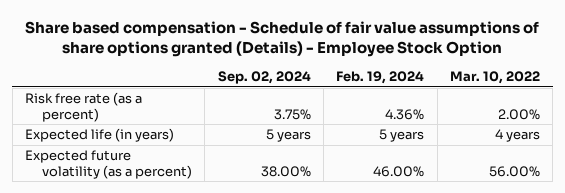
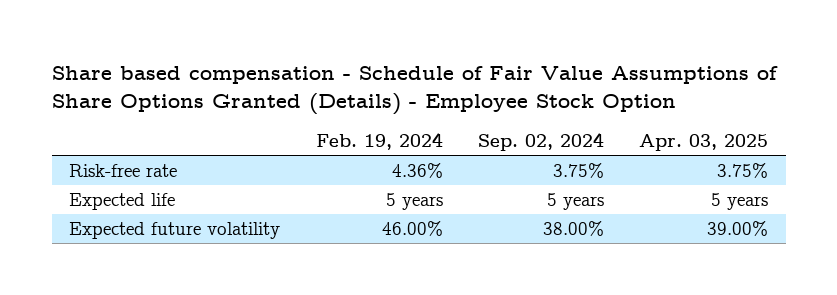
[25,20,540,58] Share based compensation - Schedule of fair value assumptions of share options granted (Details) - Employee Stock Option -> [51,65,778,116] Share based compensation - Schedule of Fair Value Assumptions of Share Options Granted (Details) - Employee Stock Option
[449,71,540,85] Mar. 10, 2022 -> none
none -> [639,134,769,152] Apr. 03, 2025
[25,92,143,122] Risk free rate (as a percent) -> [69,163,178,177] Risk-free rate
[25,128,175,143] Expected life (in years) -> [69,192,176,210] Expected life
[25,150,193,179] Expected future volatility (as a percent) -> [69,221,281,239] Expected future volatility

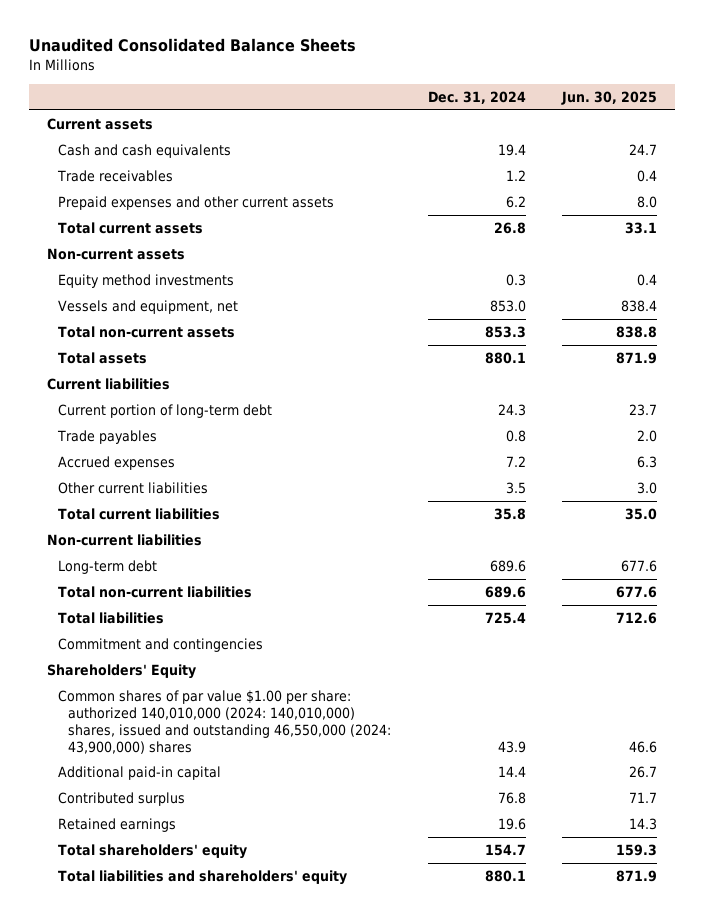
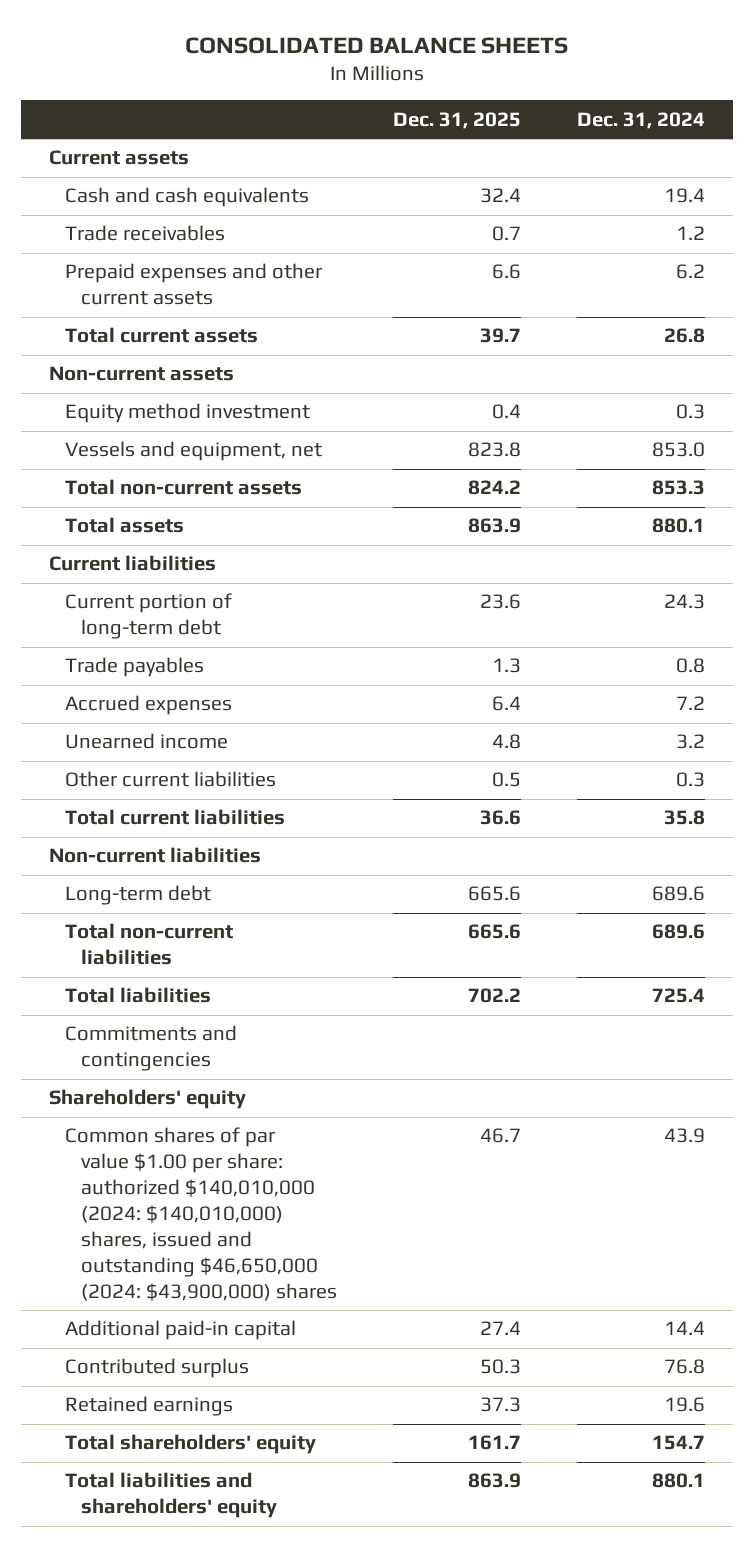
[29,37,357,52] Unaudited Consolidated Balance Sheets -> [185,36,569,54] CONSOLIDATED BALANCE SHEETS
[561,91,658,106] Jun. 30, 2025 -> none
none -> [393,111,522,129] Dec. 31, 2025
[57,274,234,289] Equity method investments -> [65,403,311,424] Equity method investment
none -> [65,733,229,750] Unearned income
[505,482,526,495] 3.5 -> [676,772,706,788] 0.3
[57,638,263,653] Commitment and contingencies -> [65,1025,238,1072] Commitments and contingencies
[47,664,197,680] Shareholders' Equity -> [49,1089,247,1110] Shareholders' equity
[57,690,392,754] Common shares of par value $1.00 per share: authorized 140,010,000 (2024: 140,010,000) shares, issued and outstanding 46,550,000 (2024: 43,900,000) shares -> [65,1127,338,1301] Common shares of par value $1.00 per share: authorized $140,010,000 (2024: $140,010,000) shares, issued and outstanding $46,650,000 (2024: $43,900,000) shares

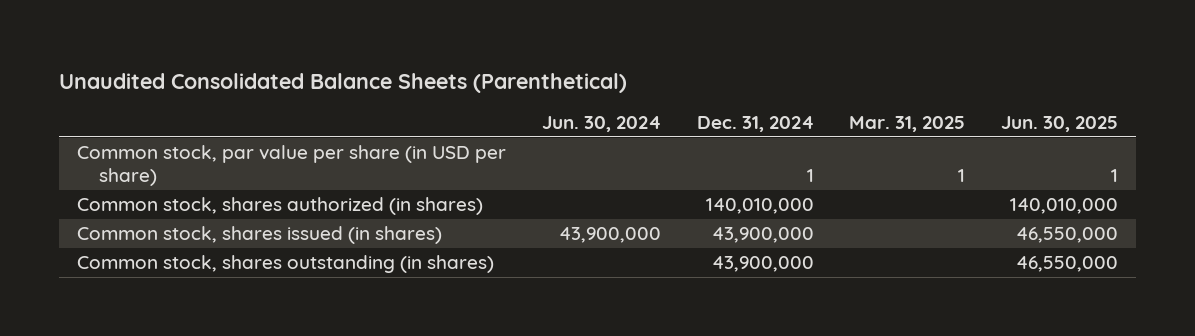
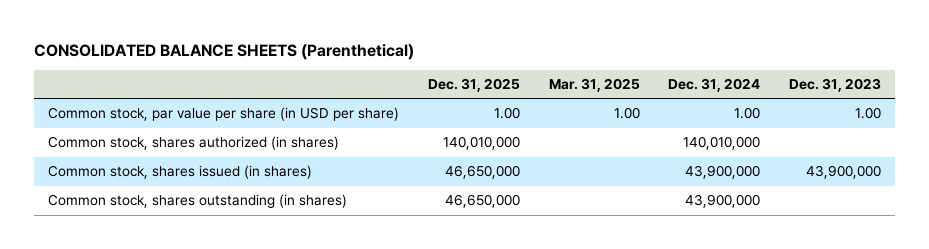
[59,72,628,93] Unaudited Consolidated Balance Sheets (Parenthetical) -> [34,43,415,60] CONSOLIDATED BALANCE SHEETS (Parenthetical)
[541,115,661,132] Jun. 30, 2024 -> none
[1000,115,1118,132] Jun. 30, 2025 -> none
none -> [428,77,521,92] Dec. 31, 2025
none -> [788,77,881,92] Dec. 31, 2023
[806,169,814,183] 1 -> [734,107,761,120] 1.00
[958,169,966,183] 1 -> [613,107,640,120] 1.00

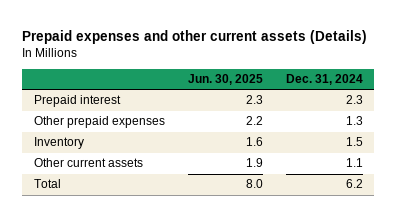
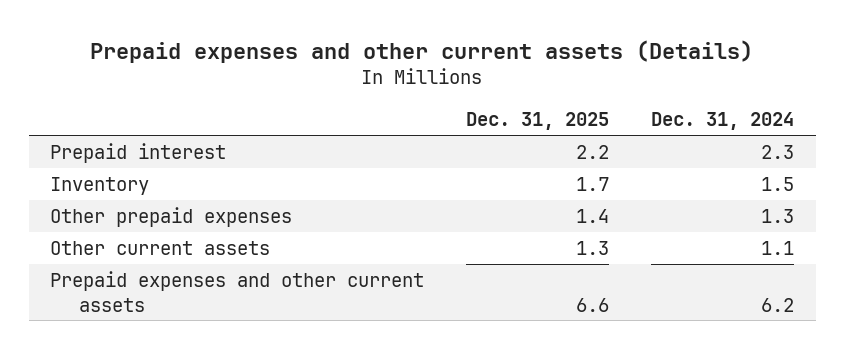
[187,74,263,86] Jun. 30, 2025 -> none
none -> [466,112,610,131] Dec. 31, 2025
[33,116,165,129] Other prepaid expenses -> [50,206,293,227] Other prepaid expenses
[33,179,61,189] Total -> [50,270,425,312] Prepaid expenses and other current assets

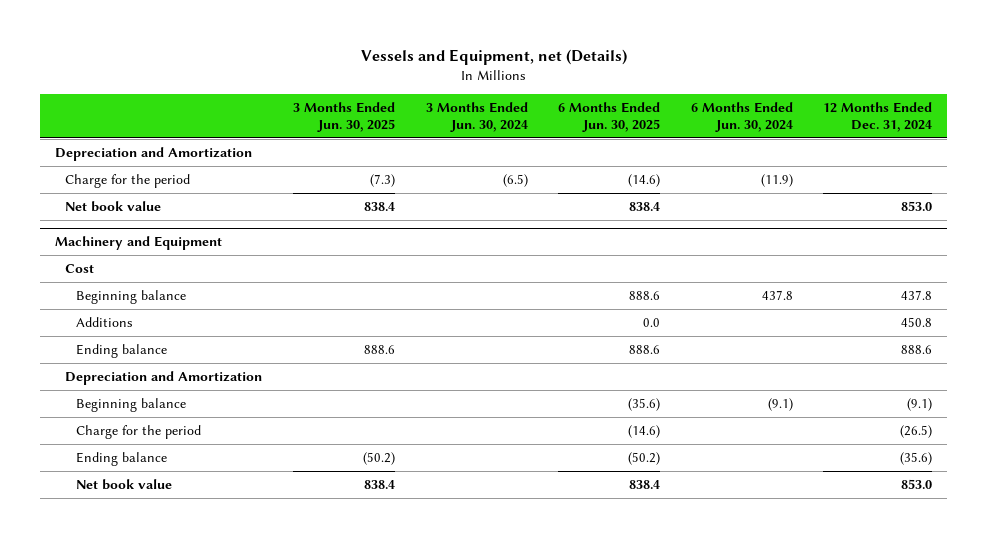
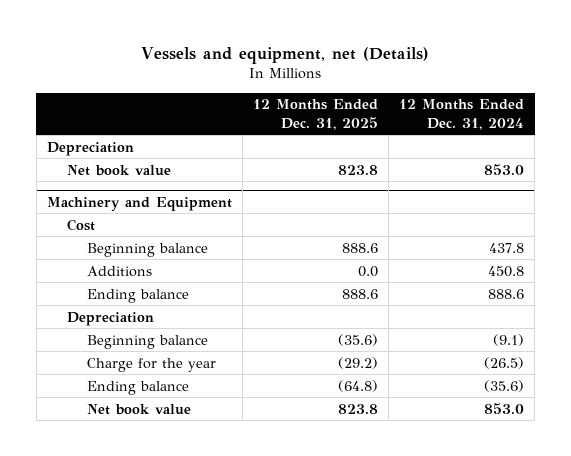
[360,49,627,66] Vessels and Equipment, net (Details) -> [141,46,430,64] Vessels and equipment, net (Details)
[292,102,395,132] 3 Months Ended Jun. 30, 2025 -> none
[425,102,528,132] 3 Months Ended Jun. 30, 2024 -> none
[558,102,661,132] 6 Months Ended Jun. 30, 2025 -> none
[690,102,793,132] 6 Months Ended Jun. 30, 2024 -> none
none -> [252,99,378,130] 12 Months Ended Dec. 31, 2025
[65,173,191,188] Charge for the period -> none
[55,146,253,161] Depreciation and Amortization -> [46,141,134,156] Depreciation
[65,370,263,385] Depreciation and Amortization -> [66,311,154,326] Depreciation
[75,424,201,439] Charge for the period -> [87,357,217,372] Charge for the year

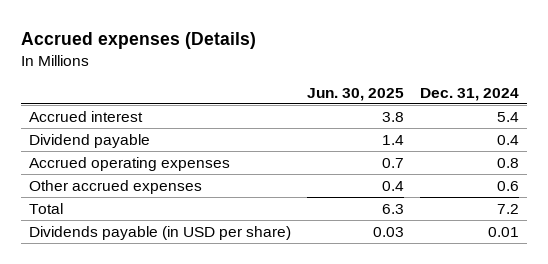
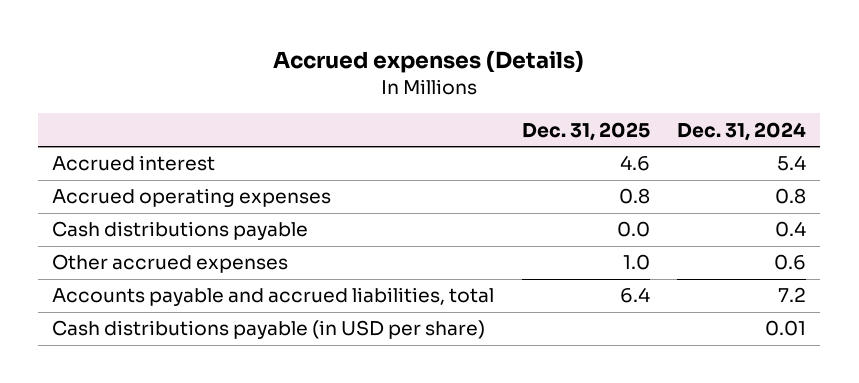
[307,87,405,101] Jun. 30, 2025 -> none
none -> [521,121,650,141] Dec. 31, 2025
[28,133,150,148] Dividend payable -> none
none -> [52,221,309,241] Cash distributions payable
[28,202,63,214] Total -> [52,287,495,307] Accounts payable and accrued liabilities, total
[28,225,291,240] Dividends payable (in USD per share) -> [52,320,486,340] Cash distributions payable (in USD per share)

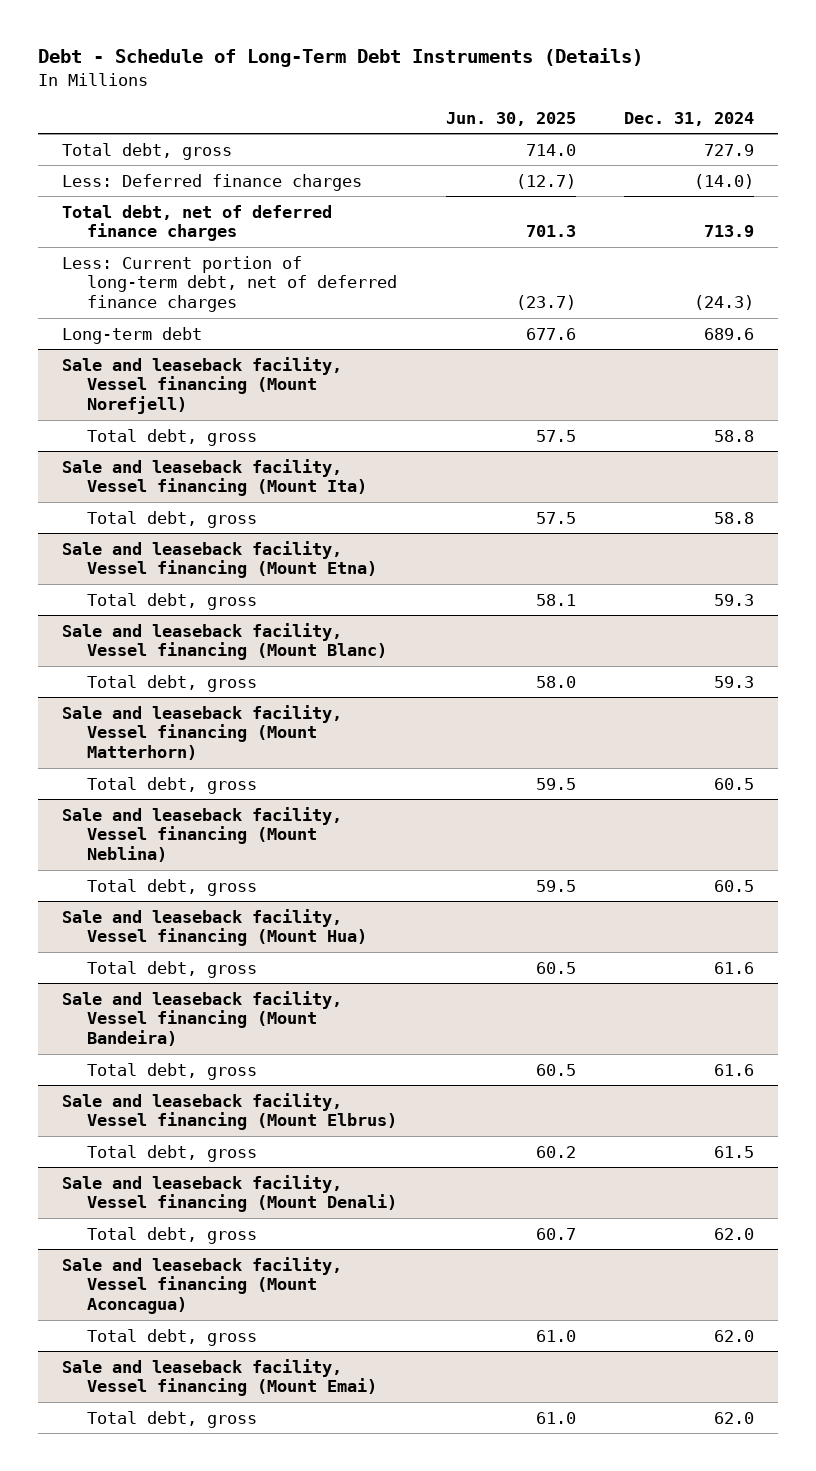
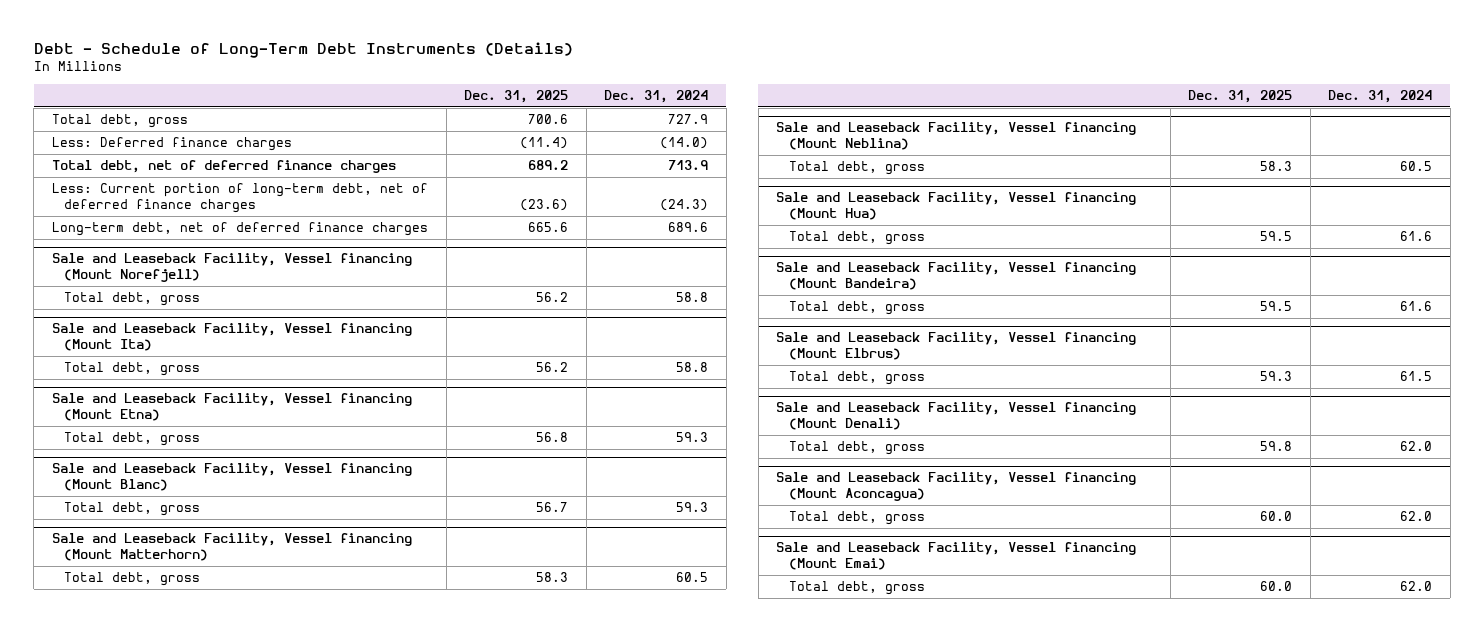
[445,111,576,126] Jun. 30, 2025 -> none
none -> [464,90,569,104] Dec. 31, 2025
[62,326,203,344] Long-term debt -> [52,222,429,237] Long-term debt, net of deferred finance charges
[62,356,343,415] Sale and leaseback facility, Vessel financing (Mount Norefjell) -> [52,253,413,283] Sale and Leaseback Facility, Vessel financing (Mount Norefjell)
[62,458,368,497] Sale and leaseback facility, Vessel financing (Mount Ita) -> [52,323,413,352] Sale and Leaseback Facility, Vessel financing (Mount Ita)
[62,540,378,579] Sale and leaseback facility, Vessel financing (Mount Etna) -> [52,393,413,422] Sale and Leaseback Facility, Vessel financing (Mount Etna)
[62,622,388,661] Sale and leaseback facility, Vessel financing (Mount Blanc) -> [52,463,413,492] Sale and Leaseback Facility, Vessel financing (Mount Blanc)
[62,704,343,761] Sale and leaseback facility, Vessel financing (Mount Matterhorn) -> [52,533,413,562] Sale and Leaseback Facility, Vessel financing (Mount Matterhorn)
[62,806,343,863] Sale and leaseback facility, Vessel financing (Mount Neblina) -> [776,122,1137,151] Sale and Leaseback Facility, Vessel financing (Mount Neblina)
[62,908,368,947] Sale and leaseback facility, Vessel financing (Mount Hua) -> [776,192,1137,221] Sale and Leaseback Facility, Vessel financing (Mount Hua)
[62,990,343,1047] Sale and leaseback facility, Vessel financing (Mount Bandeira) -> [776,262,1137,291] Sale and Leaseback Facility, Vessel financing (Mount Bandeira)
[62,1092,398,1131] Sale and leaseback facility, Vessel financing (Mount Elbrus) -> [776,332,1137,361] Sale and Leaseback Facility, Vessel financing (Mount Elbrus)
[62,1174,398,1213] Sale and leaseback facility, Vessel financing (Mount Denali) -> [776,402,1137,431] Sale and Leaseback Facility, Vessel financing (Mount Denali)
[62,1256,343,1315] Sale and leaseback facility, Vessel financing (Mount Aconcagua) -> [776,472,1137,502] Sale and Leaseback Facility, Vessel financing (Mount Aconcagua)
[62,1358,378,1397] Sale and leaseback facility, Vessel financing (Mount Emai) -> [776,542,1137,571] Sale and Leaseback Facility, Vessel financing (Mount Emai)

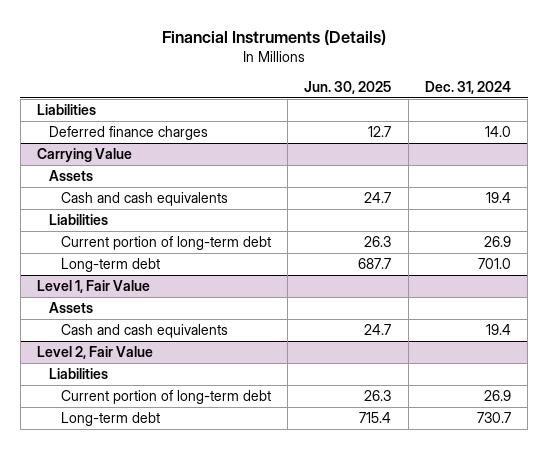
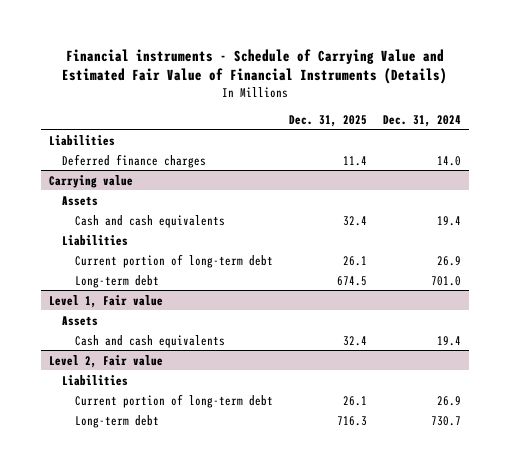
[162,29,387,45] Financial Instruments (Details) -> [62,48,448,84] Financial instruments - Schedule of Carrying Value and Estimated Fair Value of Financial Instruments (Details)
[304,80,392,94] Jun. 30, 2025 -> none
none -> [289,114,368,127] Dec. 31, 2025
[37,147,133,162] Carrying Value -> [49,174,134,188] Carrying value
[37,279,151,293] Level 1, Fair Value -> [49,294,164,308] Level 1, Fair value
[37,345,154,359] Level 2, Fair Value -> [49,354,164,368] Level 2, Fair value

